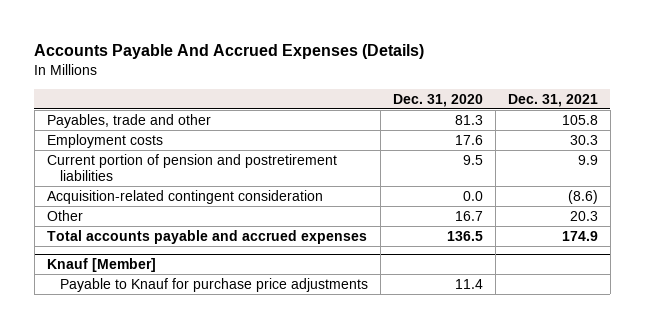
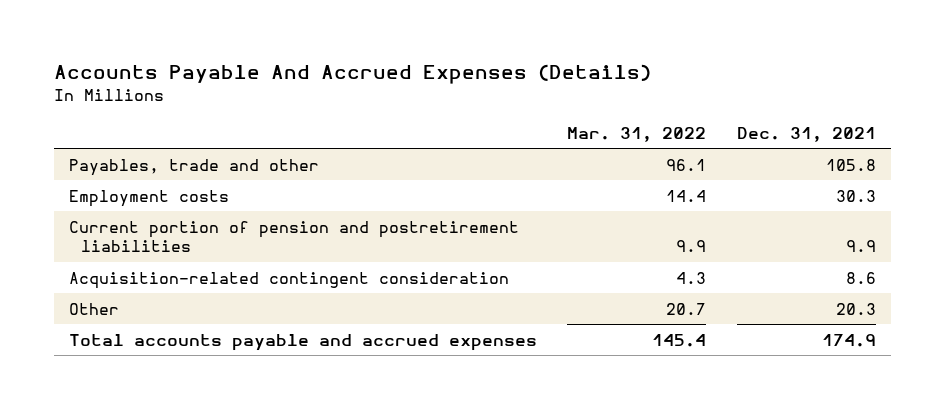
[392,93,483,107] Dec. 31, 2020 -> none
none -> [567,126,707,142] Mar. 31, 2022
[567,189,598,204] (8.6) -> [845,271,876,284] 8.6
[46,257,156,272] Knauf [Member] -> none
[59,277,368,292] Payable to Knauf for purchase price adjustments -> none

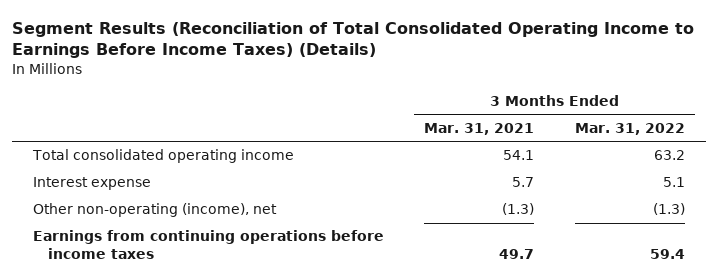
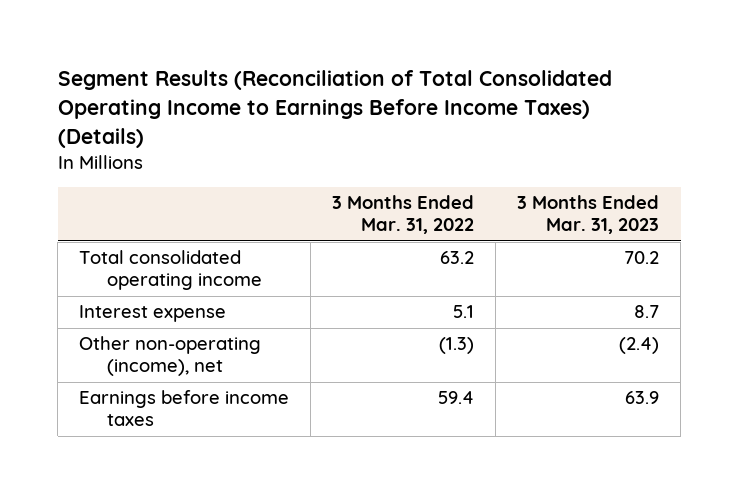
[424,122,535,135] Mar. 31, 2021 -> none
none -> [517,195,660,235] 3 Months Ended Mar. 31, 2023
[32,230,384,260] Earnings from continuing operations before income taxes -> [79,390,290,427] Earnings before income taxes

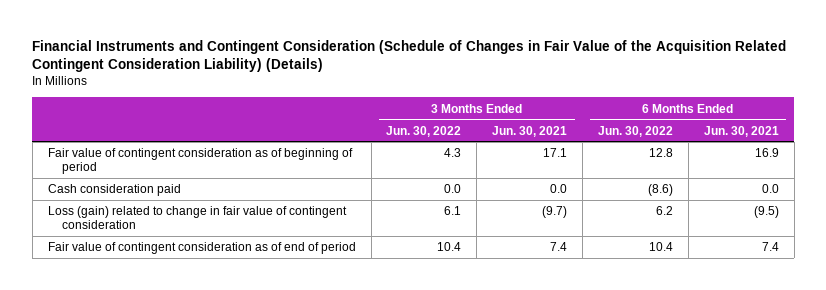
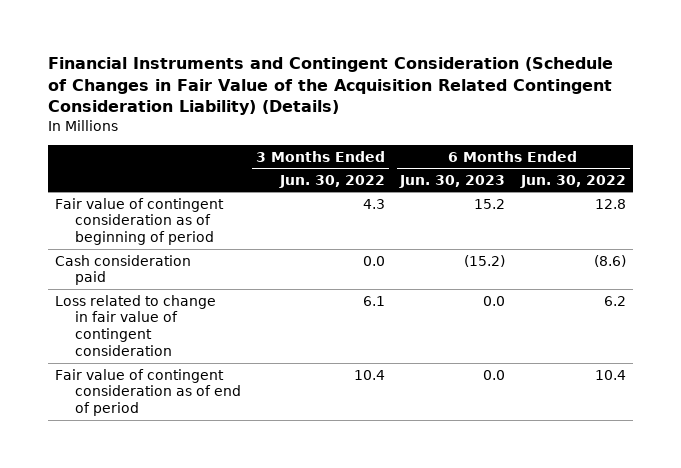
[492,125,568,137] Jun. 30, 2021 -> none
[703,125,779,137] Jun. 30, 2021 -> none
none -> [399,174,506,188] Jun. 30, 2023
[47,206,347,230] Loss (gain) related to change in fair value of contingent consideration -> [55,294,217,356] Loss related to change in fair value of contingent consideration

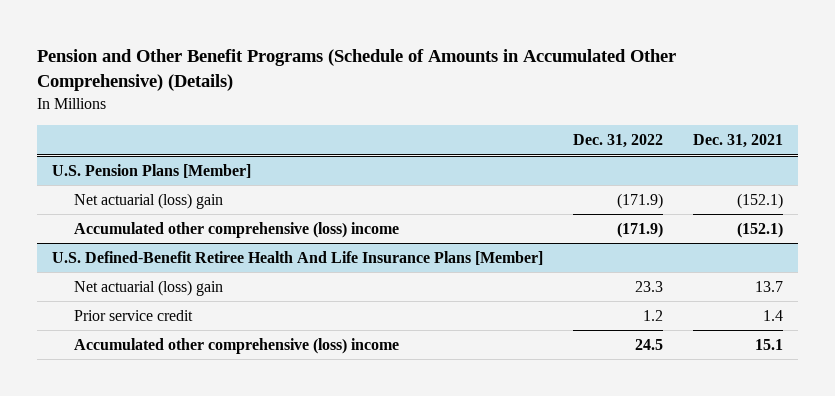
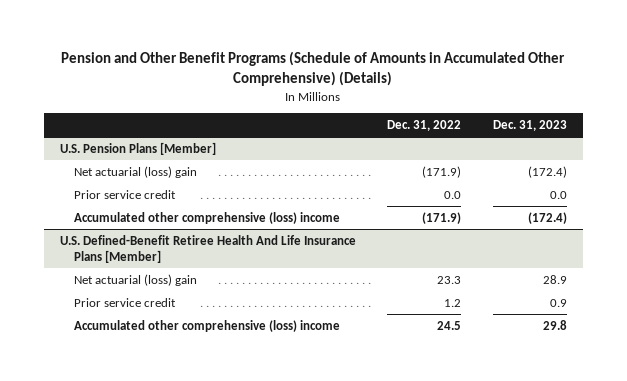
[692,134,783,149] Dec. 31, 2021 -> none
none -> [493,119,568,131] Dec. 31, 2023
none -> [73,189,176,199] Prior service credit

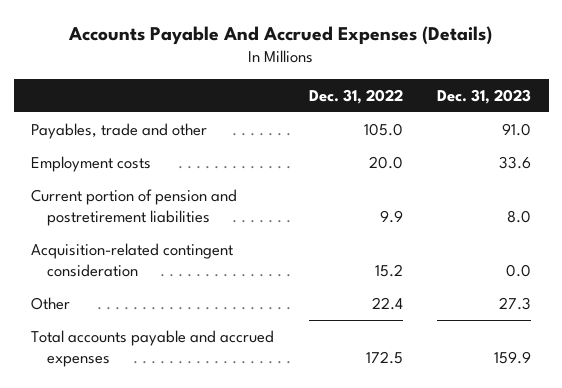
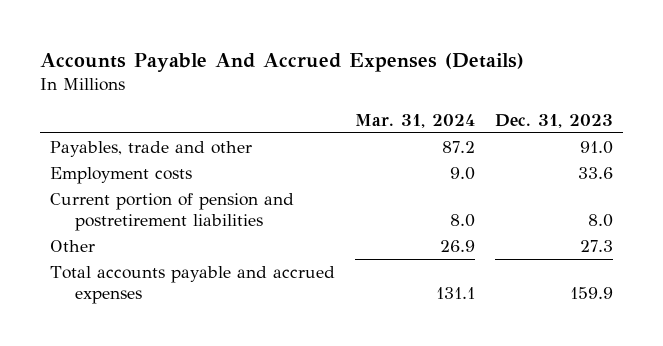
[308,88,403,104] Dec. 31, 2022 -> none
none -> [355,114,476,129] Mar. 31, 2024
[31,242,234,277] Acquisition-related contingent consideration -> none

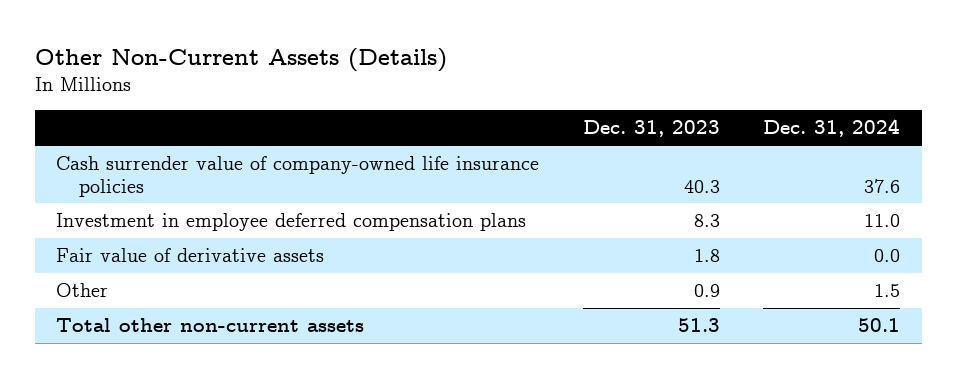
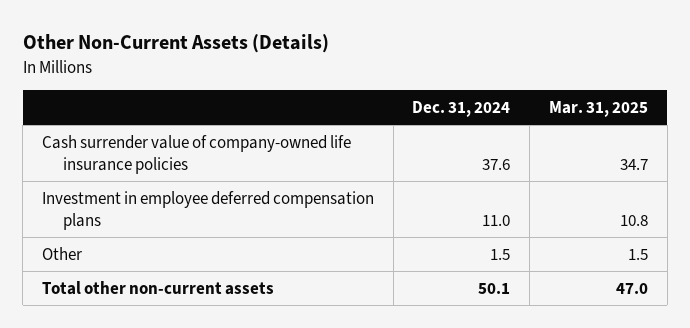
[582,120,720,138] Dec. 31, 2023 -> none
none -> [549,100,649,117] Mar. 31, 2025
[56,248,325,263] Fair value of derivative assets -> none

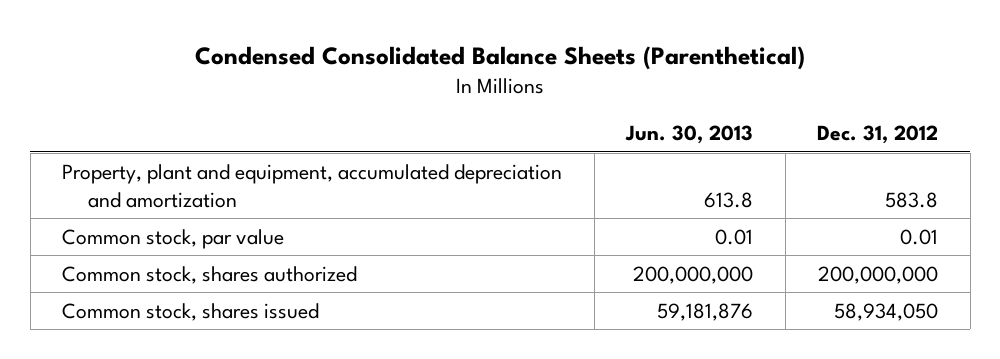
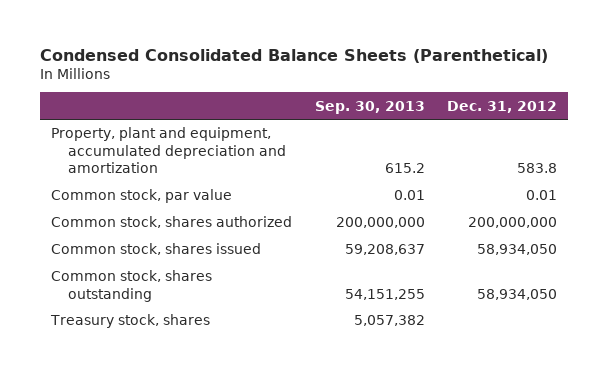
[625,125,754,145] Jun. 30, 2013 -> none
none -> [314,100,425,114] Sep. 30, 2013
none -> [51,270,213,302] Common stock, shares outstanding
none -> [50,314,211,329] Treasury stock, shares

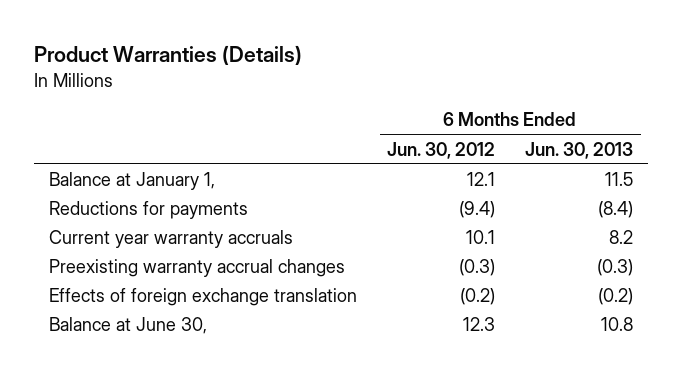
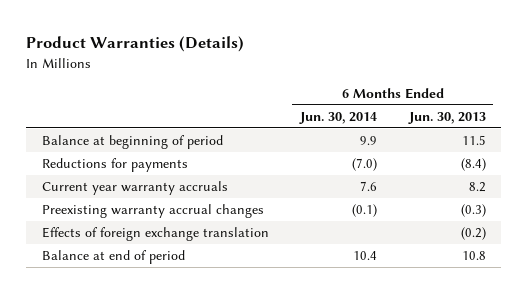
[387,141,496,159] Jun. 30, 2012 -> none
none -> [299,112,378,125] Jun. 30, 2014
[48,172,215,191] Balance at January 1, -> [41,135,223,150] Balance at beginning of period
[48,317,207,335] Balance at June 30, -> [41,250,185,265] Balance at end of period

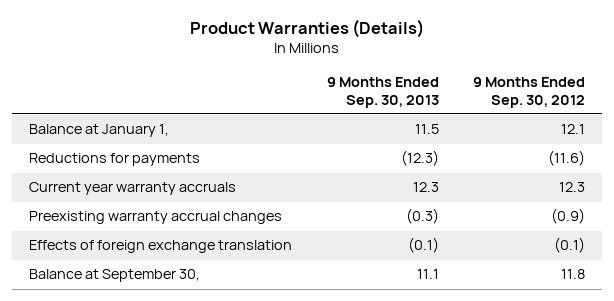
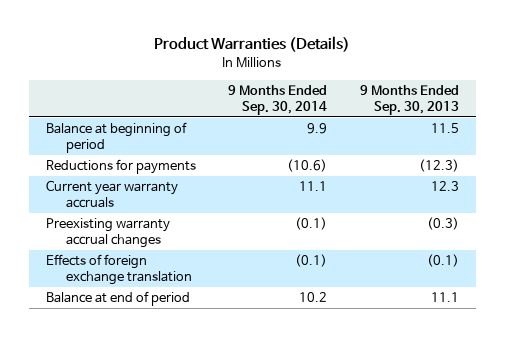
[472,77,585,108] 9 Months Ended Sep. 30, 2012 -> none
none -> [228,84,328,115] 9 Months Ended Sep. 30, 2014
[29,124,170,138] Balance at January 1, -> [45,122,187,154] Balance at beginning of period
[29,269,201,283] Balance at September 30, -> [45,291,190,307] Balance at end of period

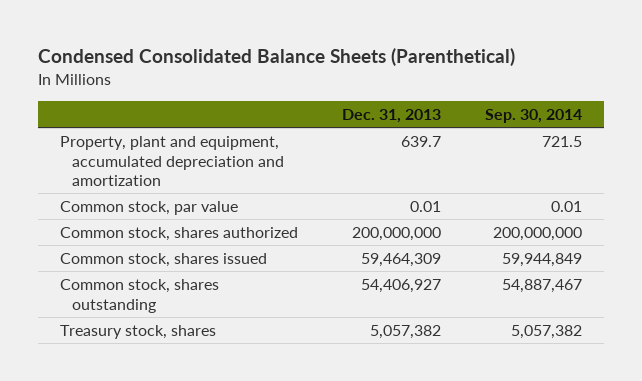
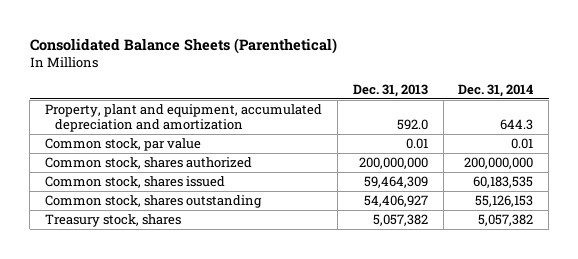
[38,48,516,67] Condensed Consolidated Balance Sheets (Parenthetical) -> [29,37,337,54] Consolidated Balance Sheets (Parenthetical)
[484,109,582,124] Sep. 30, 2014 -> none
none -> [458,83,534,97] Dec. 31, 2014
[400,135,441,147] 639.7 -> [396,118,428,130] 592.0

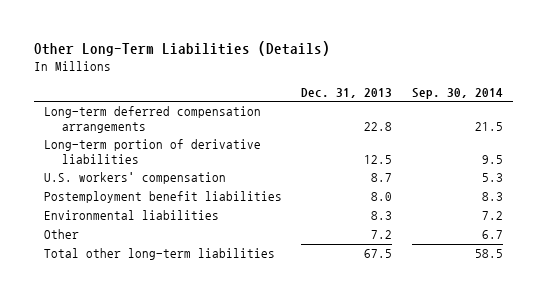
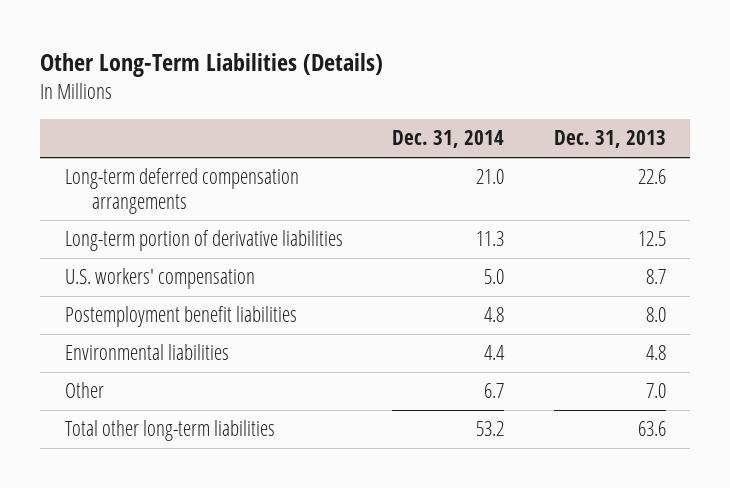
[412,87,504,99] Sep. 30, 2014 -> none
none -> [392,130,505,149] Dec. 31, 2014
[364,122,393,132] 22.8 -> [637,169,666,185] 22.6
[371,211,393,221] 8.3 -> [645,345,666,361] 4.8
[371,230,393,240] 7.2 -> [645,383,666,399] 7.0
[364,249,393,259] 67.5 -> [637,421,666,437] 63.6

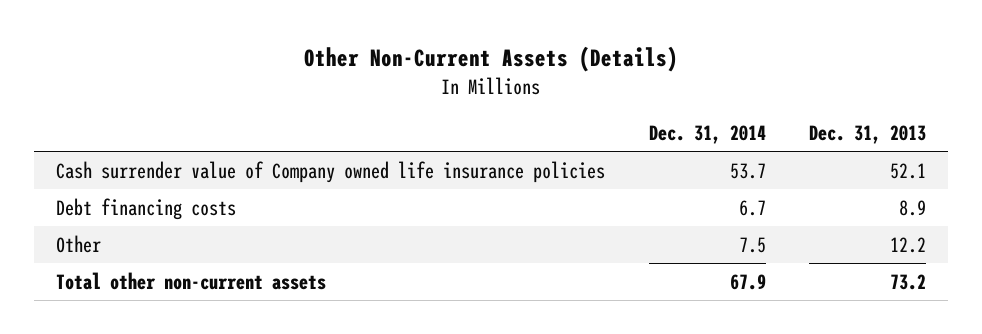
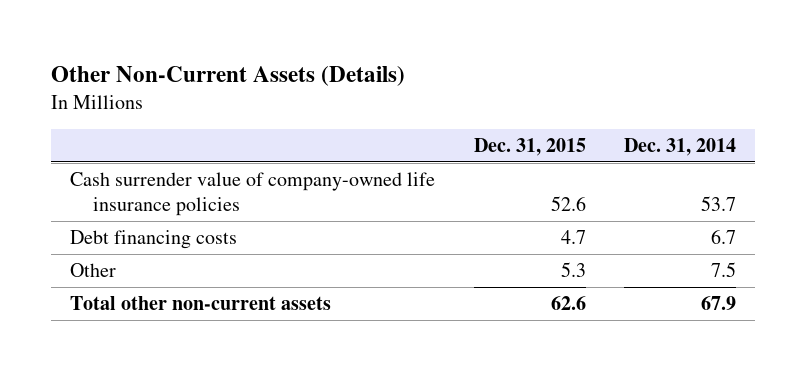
[809,125,927,145] Dec. 31, 2013 -> none
none -> [473,137,586,156] Dec. 31, 2015
[55,160,605,183] Cash surrender value of Company owned life insurance policies -> [70,172,436,217] Cash surrender value of company-owned life insurance policies

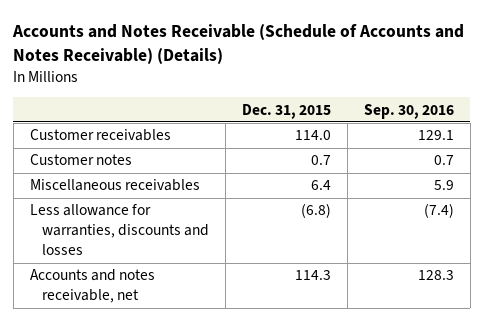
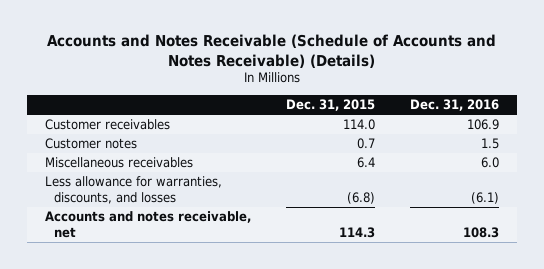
[363,103,454,119] Sep. 30, 2016 -> none
none -> [410,99,500,112] Dec. 31, 2016
[29,204,210,256] Less allowance for warranties, discounts and losses -> [44,176,222,205] Less allowance for warranties, discounts, and losses

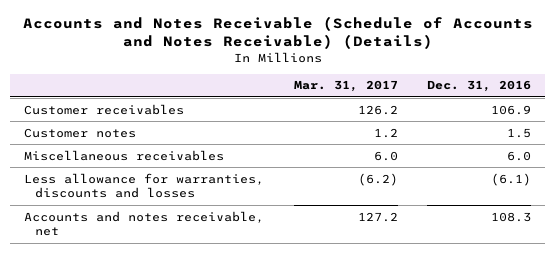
[285,99,375,112] Dec. 31, 2015 -> none
none -> [293,80,398,93] Mar. 31, 2017
[44,176,222,205] Less allowance for warranties, discounts, and losses -> [24,172,265,199] Less allowance for warranties, discounts and losses

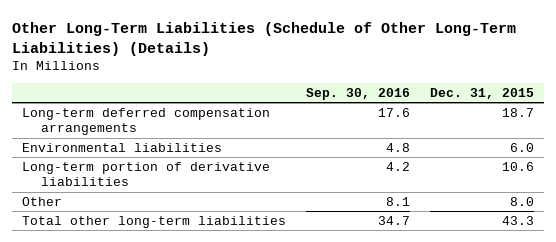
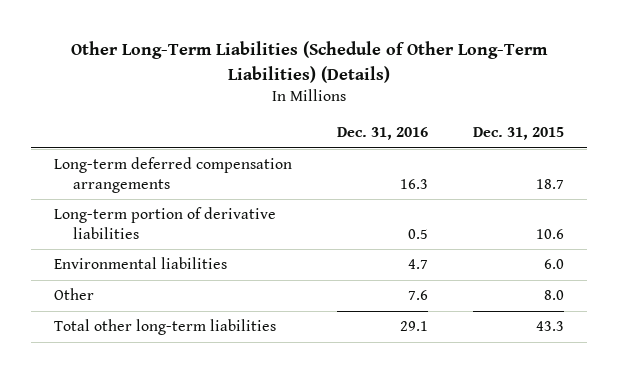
[306,88,411,101] Sep. 30, 2016 -> none
none -> [336,126,428,140] Dec. 31, 2016
[22,142,223,152] Environmental liabilities -> [53,257,227,270] Environmental liabilities

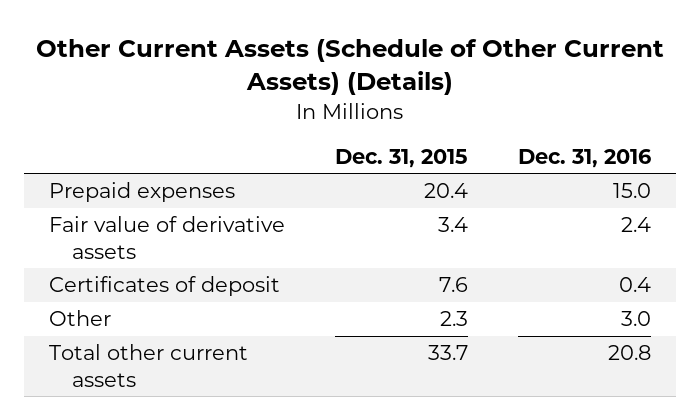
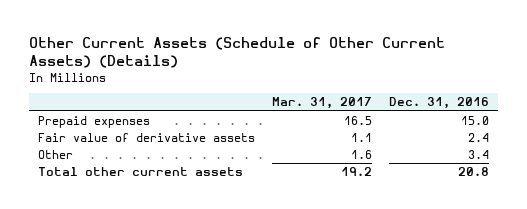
[335,148,469,168] Dec. 31, 2015 -> none
none -> [272,97,373,110] Mar. 31, 2017
[49,276,281,297] Certificates of deposit -> none
[620,311,651,327] 3.0 -> [468,150,490,160] 3.4

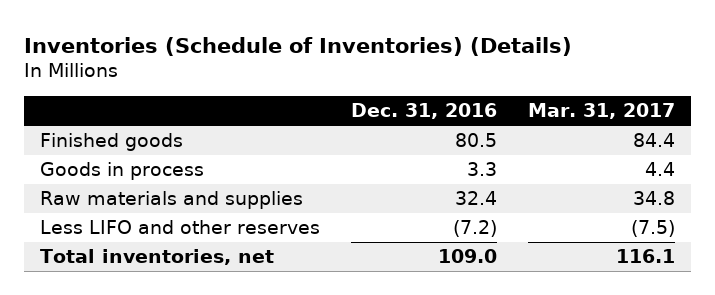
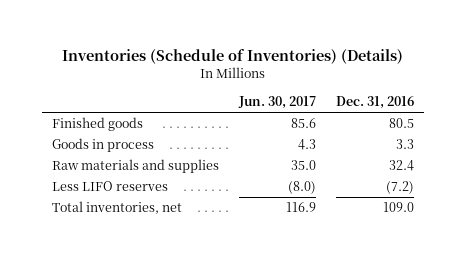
[528,103,676,120] Mar. 31, 2017 -> none
none -> [238,96,317,110] Jun. 30, 2017
[39,220,320,235] Less LIFO and other reserves -> [52,181,169,192] Less LIFO reserves

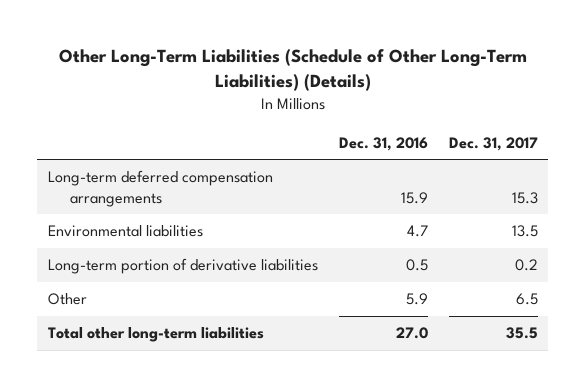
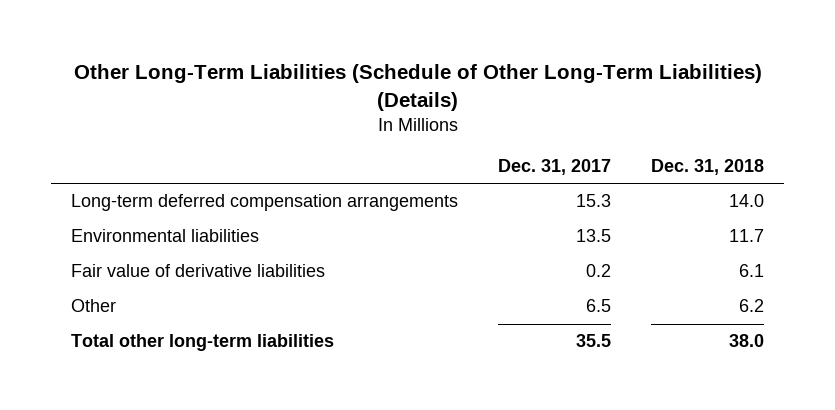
[338,136,428,151] Dec. 31, 2016 -> none
none -> [650,159,764,176] Dec. 31, 2018
[47,258,318,275] Long-term portion of derivative liabilities -> [71,264,326,278] Fair value of derivative liabilities

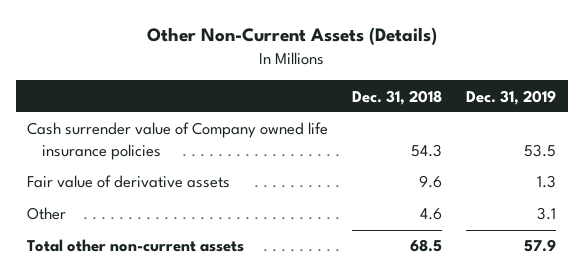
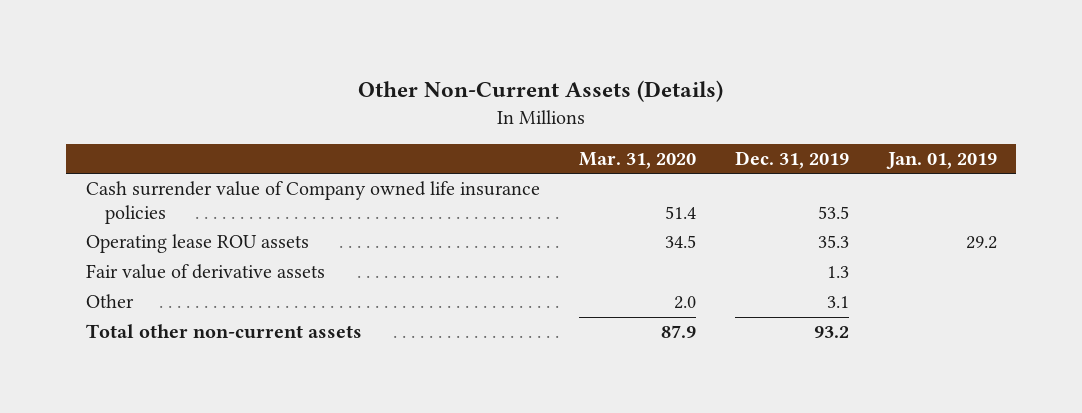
[352,89,443,105] Dec. 31, 2018 -> none
none -> [578,152,696,170] Mar. 31, 2020
none -> [885,152,997,170] Jan. 01, 2019
none -> [85,234,309,254] Operating lease ROU assets
[523,239,556,253] 57.9 -> [813,326,849,339] 93.2

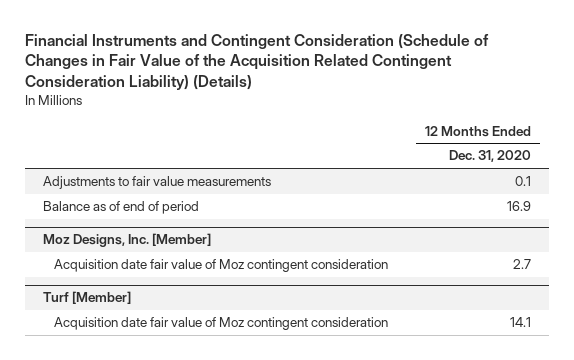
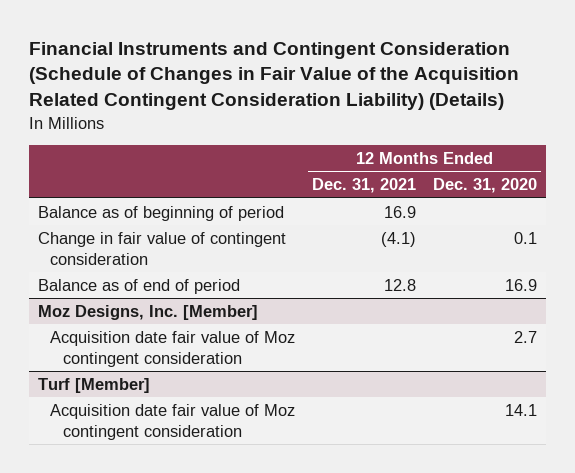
none -> [312,178,417,194] Dec. 31, 2021
none -> [37,205,284,221] Balance as of beginning of period
[43,176,272,190] Adjustments to fair value measurements -> [37,231,286,265] Change in fair value of contingent consideration

